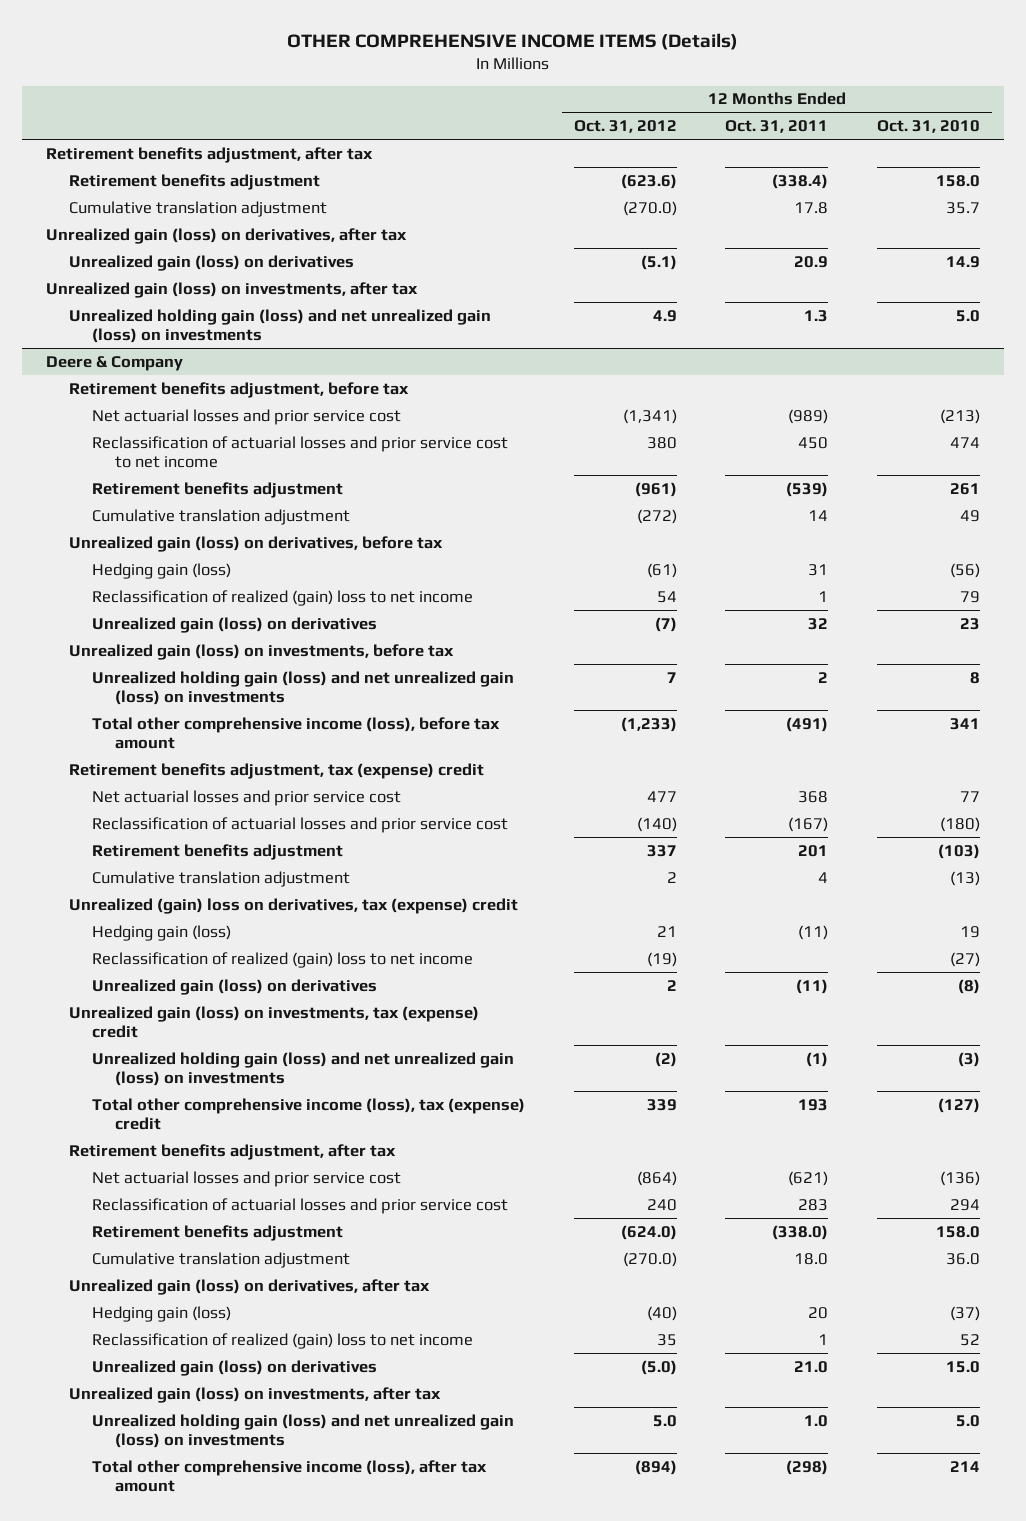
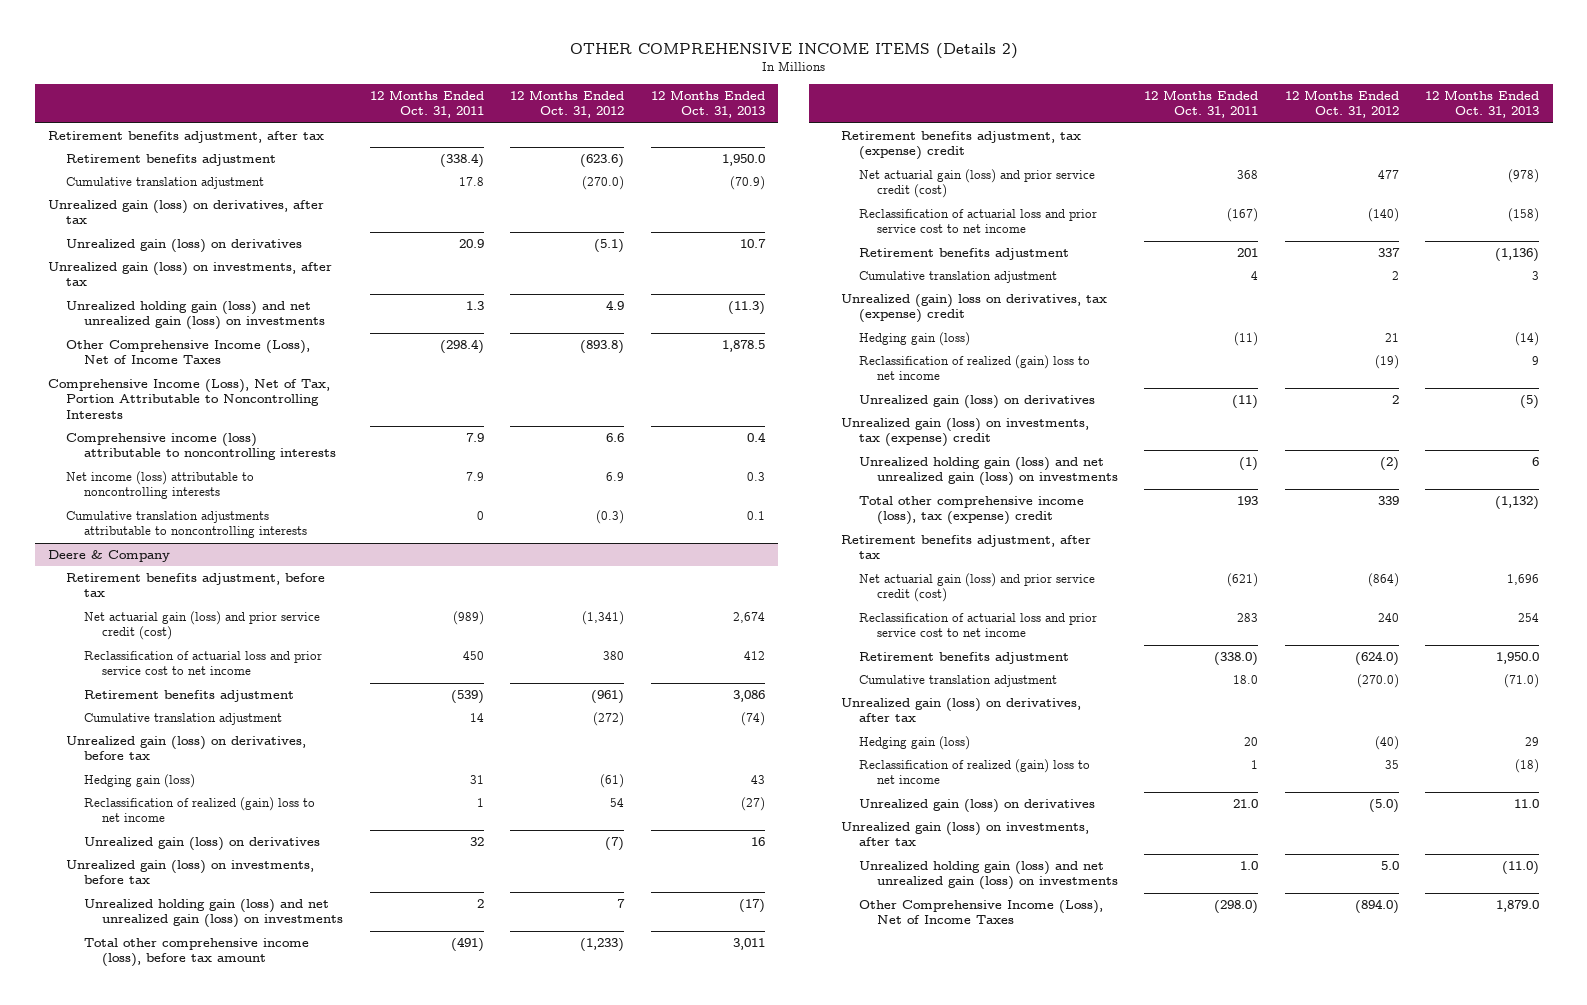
[287,33,739,51] OTHER COMPREHENSIVE INCOME ITEMS (Details) -> [569,43,1018,60] OTHER COMPREHENSIVE INCOME ITEMS (Details 2)
[876,119,980,133] Oct. 31, 2010 -> none
none -> [650,89,765,119] 12 Months Ended Oct. 31, 2013
none -> [66,340,311,365] Other Comprehensive Income (Loss), Net of Income Taxes
none -> [48,379,331,419] Comprehensive Income (Loss), Net of Tax, Portion Attributable to Noncontrolling Interests
none -> [66,433,337,461] Comprehensive income (loss) attributable to noncontrolling interests
none -> [66,471,255,500] Net income (loss) attributable to noncontrolling interests
none -> [66,511,308,539] Cumulative translation adjustments attributable to noncontrolling interests
[92,408,402,425] Net actuarial losses and prior service cost -> [84,611,321,641] Net actuarial gain (loss) and prior service credit (cost)
[92,435,509,468] Reclassification of actuarial losses and prior service cost to net income -> [84,651,323,676] Reclassification of actuarial loss and prior service cost to net income
[92,789,402,806] Net actuarial losses and prior service cost -> [858,169,1095,199] Net actuarial gain (loss) and prior service credit (cost)
[92,816,509,833] Reclassification of actuarial losses and prior service cost -> [858,209,1097,234] Reclassification of actuarial loss and prior service cost to net income
[92,1170,402,1187] Net actuarial losses and prior service cost -> [858,573,1095,603] Net actuarial gain (loss) and prior service credit (cost)
[92,1197,509,1214] Reclassification of actuarial losses and prior service cost -> [858,613,1097,638] Reclassification of actuarial loss and prior service cost to net income
[92,1459,488,1492] Total other comprehensive income (loss), after tax amount -> [858,900,1103,925] Other Comprehensive Income (Loss), Net of Income Taxes
[634,1459,677,1475] (894) -> [1354,899,1399,915] (894.0)
[786,1459,829,1475] (298) -> [1214,900,1259,915] (298.0)

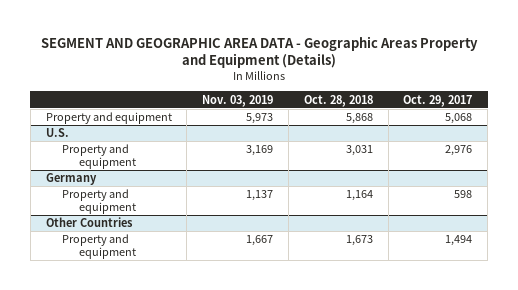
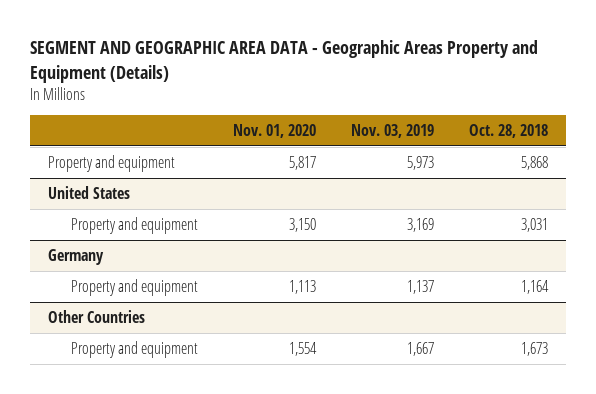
[403,94,473,107] Oct. 29, 2017 -> none
none -> [233,123,317,138] Nov. 01, 2020
[45,128,69,138] U.S. -> [47,185,130,199] United States

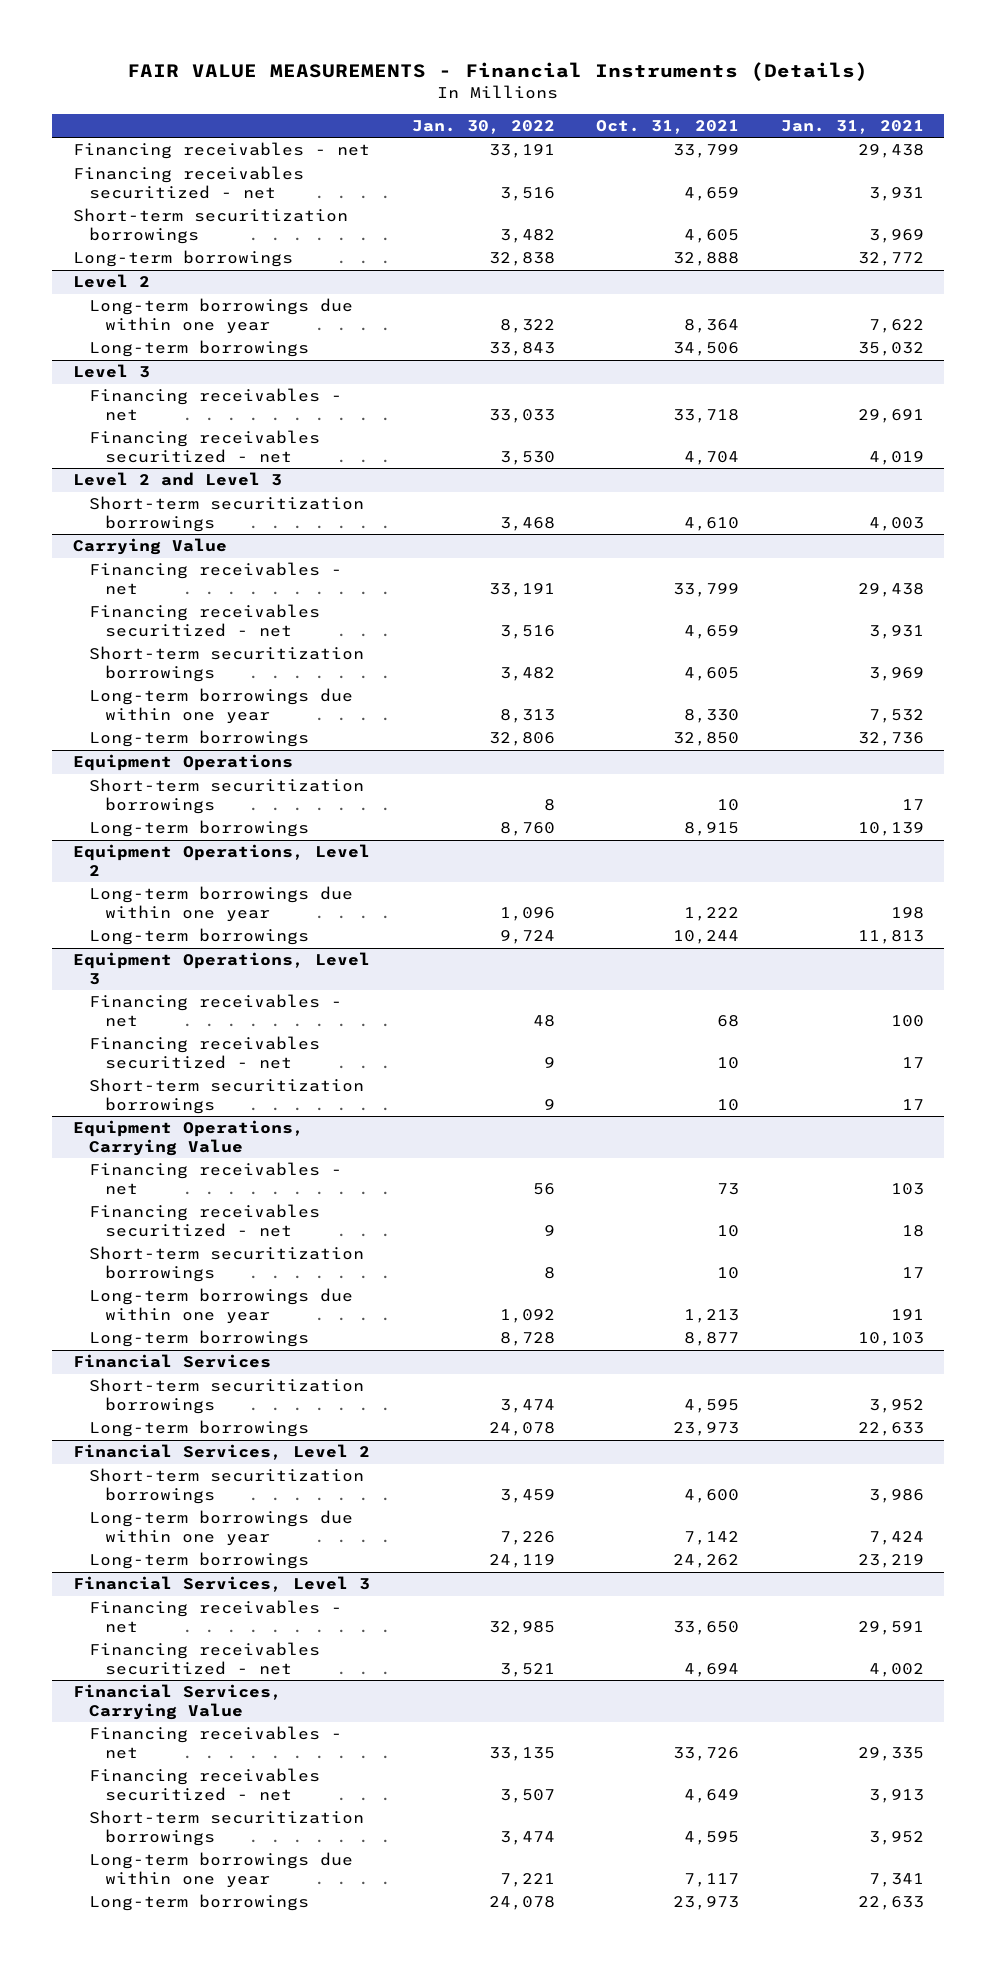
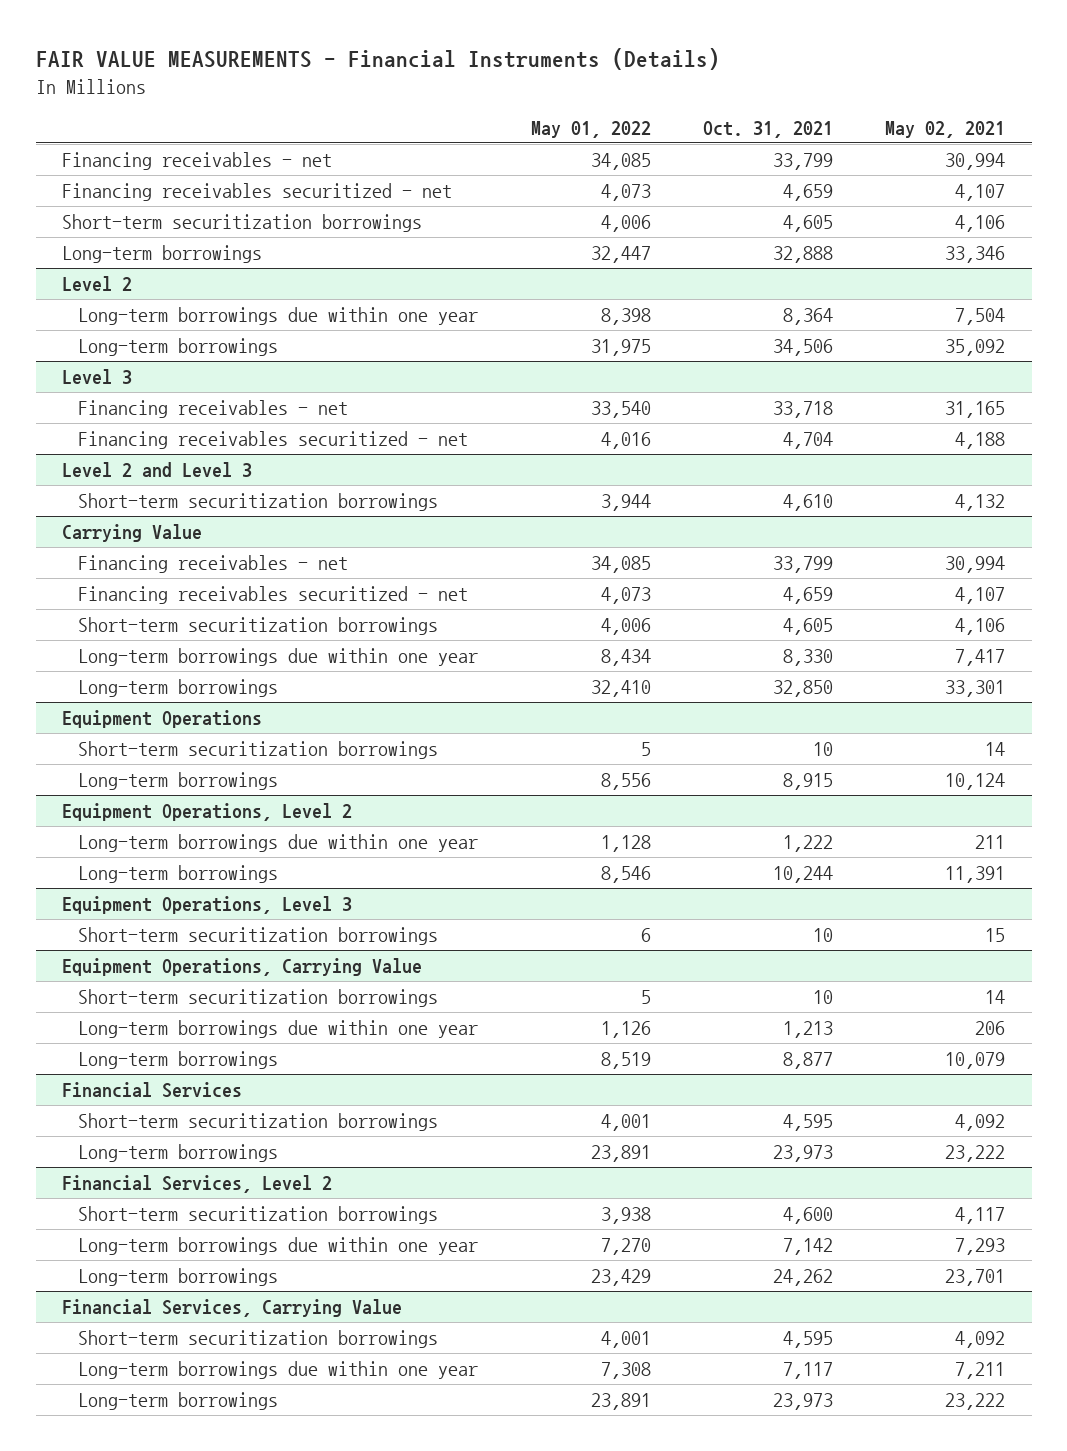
[411,119,555,134] Jan. 30, 2022 -> none
[780,119,924,134] Jan. 31, 2021 -> none
none -> [530,120,651,138] May 01, 2022
none -> [885,120,1006,138] May 02, 2021
[88,994,342,1027] Financing receivables - net -> none
[88,1036,320,1069] Financing receivables securitized - net -> none
[88,1162,342,1195] Financing receivables - net -> none
[88,1204,320,1237] Financing receivables securitized - net -> none
[73,1576,371,1593] Financial Services, Level 3 -> none
[88,1600,342,1633] Financing receivables - net -> none
[88,1642,320,1675] Financing receivables securitized - net -> none
[88,1726,342,1759] Financing receivables - net -> none
[88,1768,320,1801] Financing receivables securitized - net -> none

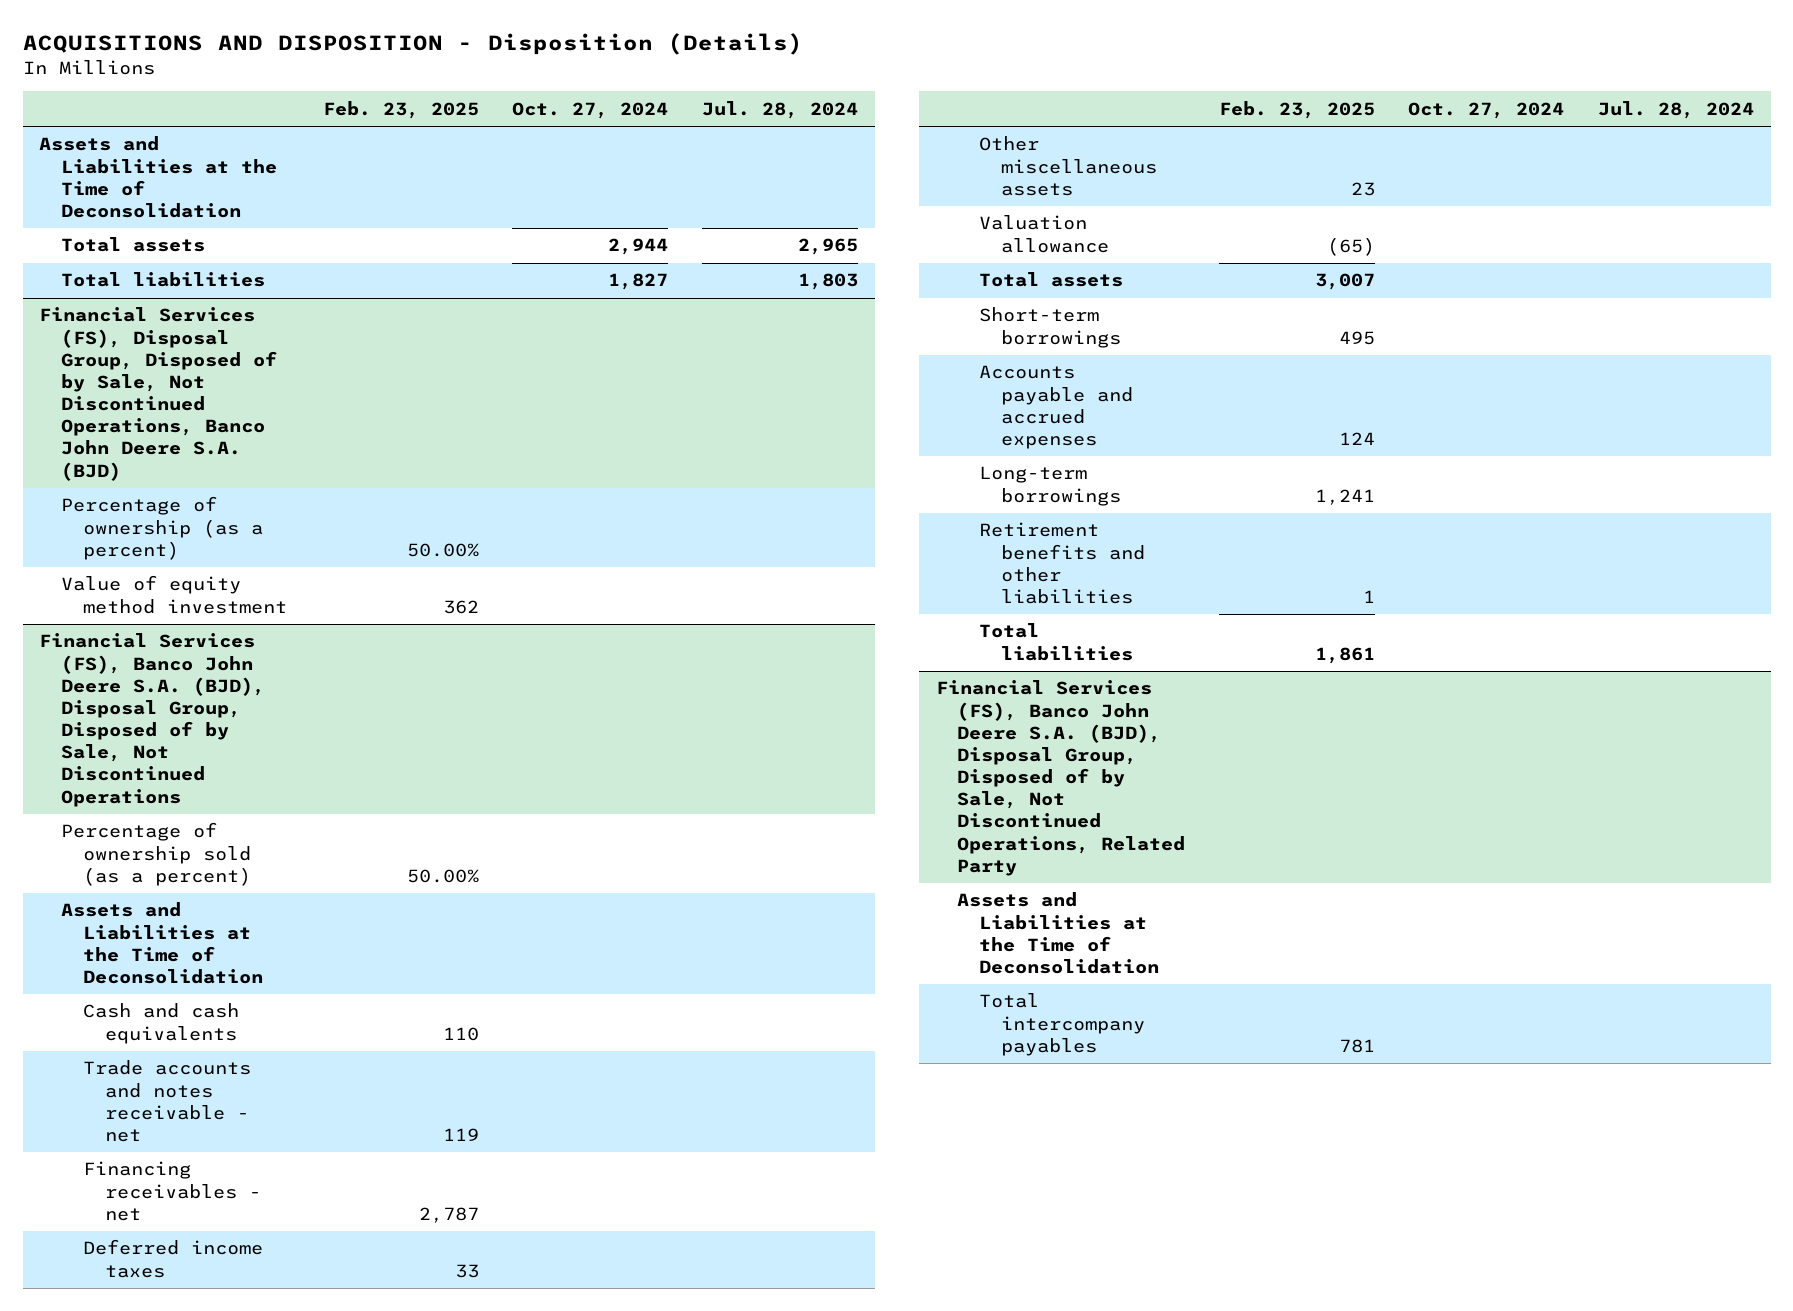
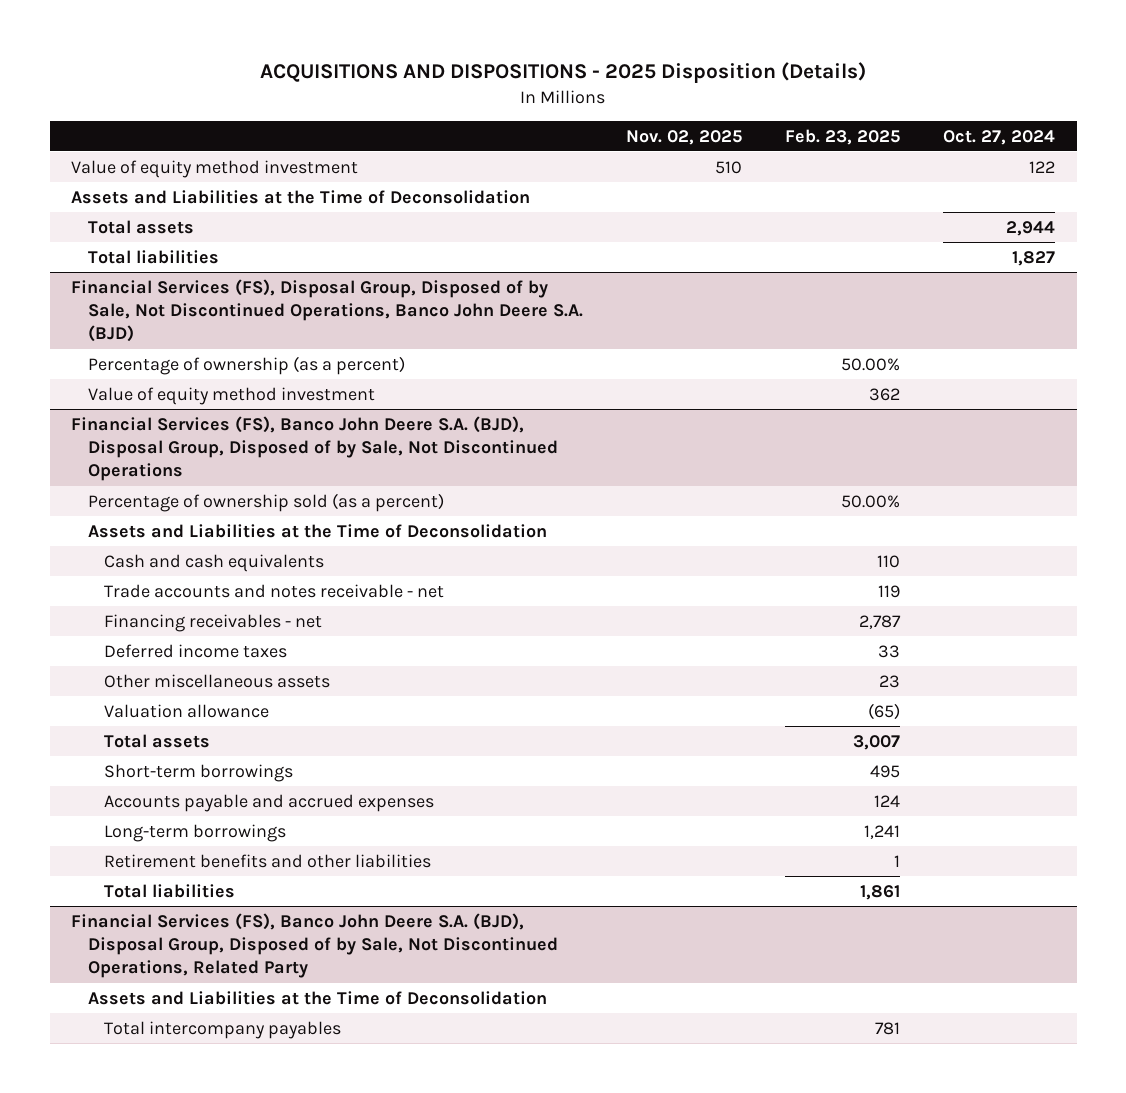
[22,33,803,56] ACQUISITIONS AND DISPOSITION - Disposition (Details) -> [260,62,867,84] ACQUISITIONS AND DISPOSITIONS - 2025 Disposition (Details)
[701,100,858,119] Jul. 28, 2024 -> none
none -> [625,129,742,145] Nov. 02, 2025
none -> [71,159,359,178] Value of equity method investment

